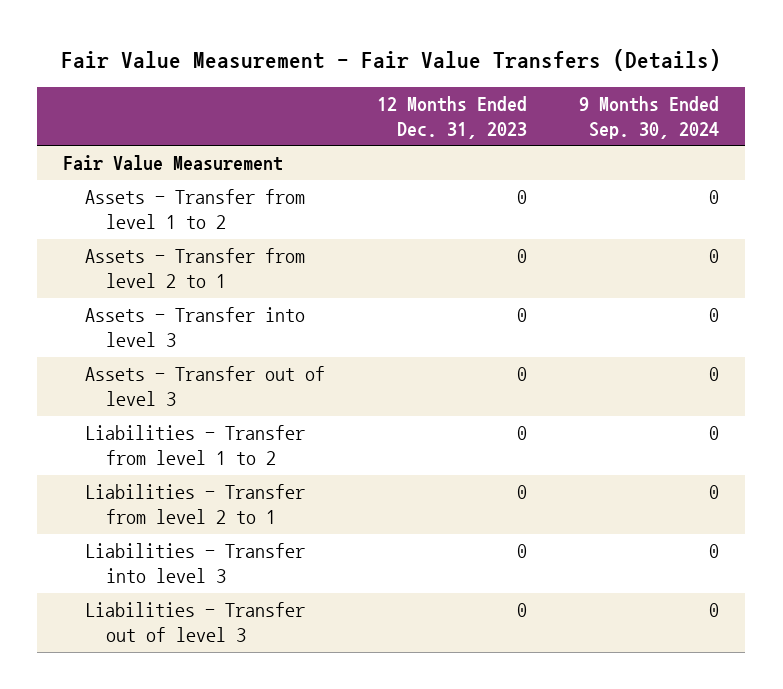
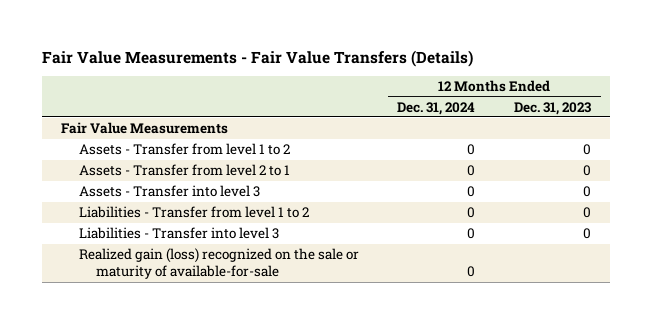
[61,49,722,72] Fair Value Measurement - Fair Value Transfers (Details) -> [41,49,473,67] Fair Value Measurements - Fair Value Transfers (Details)
[579,95,720,139] 9 Months Ended Sep. 30, 2024 -> none
none -> [397,101,476,115] Dec. 31, 2024
[63,154,284,171] Fair Value Measurement -> [61,122,229,135] Fair Value Measurements
[84,365,325,407] Assets - Transfer out of level 3 -> none
[84,483,305,525] Liabilities - Transfer from level 2 to 1 -> none
[84,601,305,643] Liabilities - Transfer out of level 3 -> none
none -> [78,248,359,280] Realized gain (loss) recognized on the sale or maturity of available-for-sale

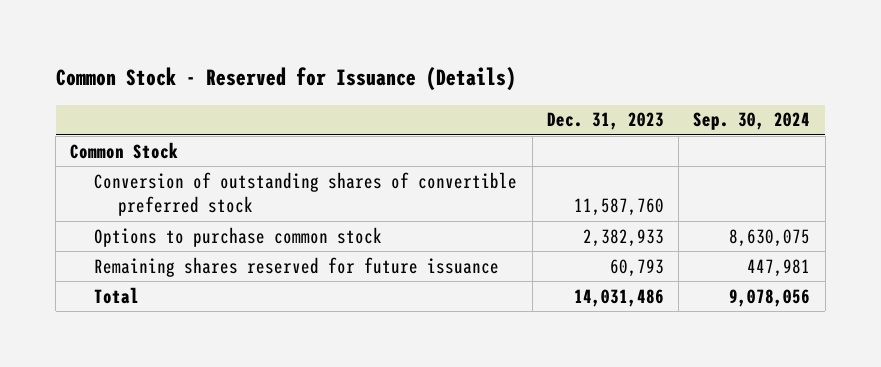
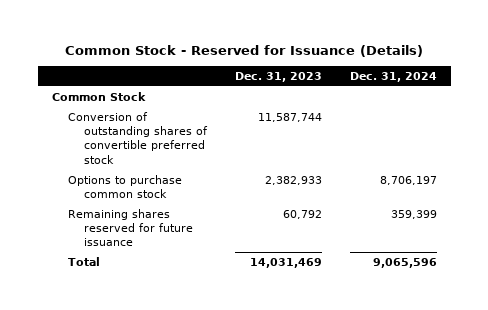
[693,112,811,131] Sep. 30, 2024 -> none
none -> [349,71,437,82] Dec. 31, 2024
[573,198,664,217] 11,587,760 -> [257,113,322,123] 11,587,744
[609,258,664,277] 60,793 -> [282,210,322,220] 60,792
[573,288,664,307] 14,031,486 -> [249,258,322,269] 14,031,469

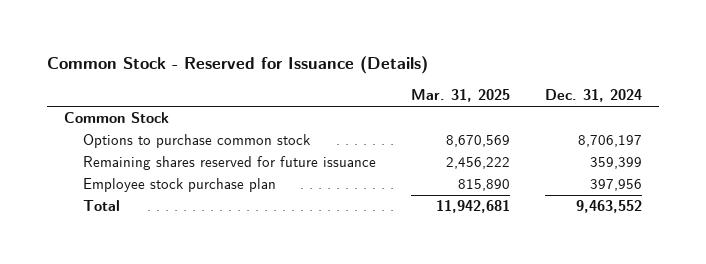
[234,71,322,82] Dec. 31, 2023 -> none
none -> [411,89,511,103] Mar. 31, 2025
[67,112,208,164] Conversion of outstanding shares of convertible preferred stock -> none
none -> [83,178,277,193] Employee stock purchase plan
[372,258,437,269] 9,065,596 -> [575,200,642,214] 9,463,552

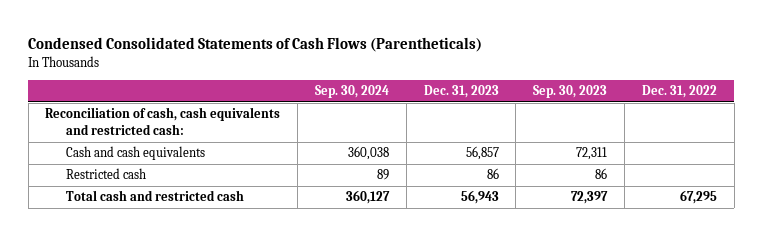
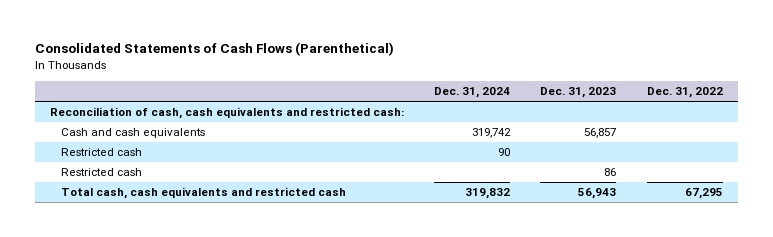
[28,36,483,52] Condensed Consolidated Statements of Cash Flows (Parentheticals) -> [35,42,395,57] Consolidated Statements of Cash Flows (Parenthetical)
[315,85,390,99] Sep. 30, 2024 -> none
[533,85,608,99] Sep. 30, 2023 -> none
none -> [434,87,511,99] Dec. 31, 2024
none -> [60,148,142,157] Restricted cash
[66,190,245,202] Total cash and restricted cash -> [60,187,346,200] Total cash, cash equivalents and restricted cash

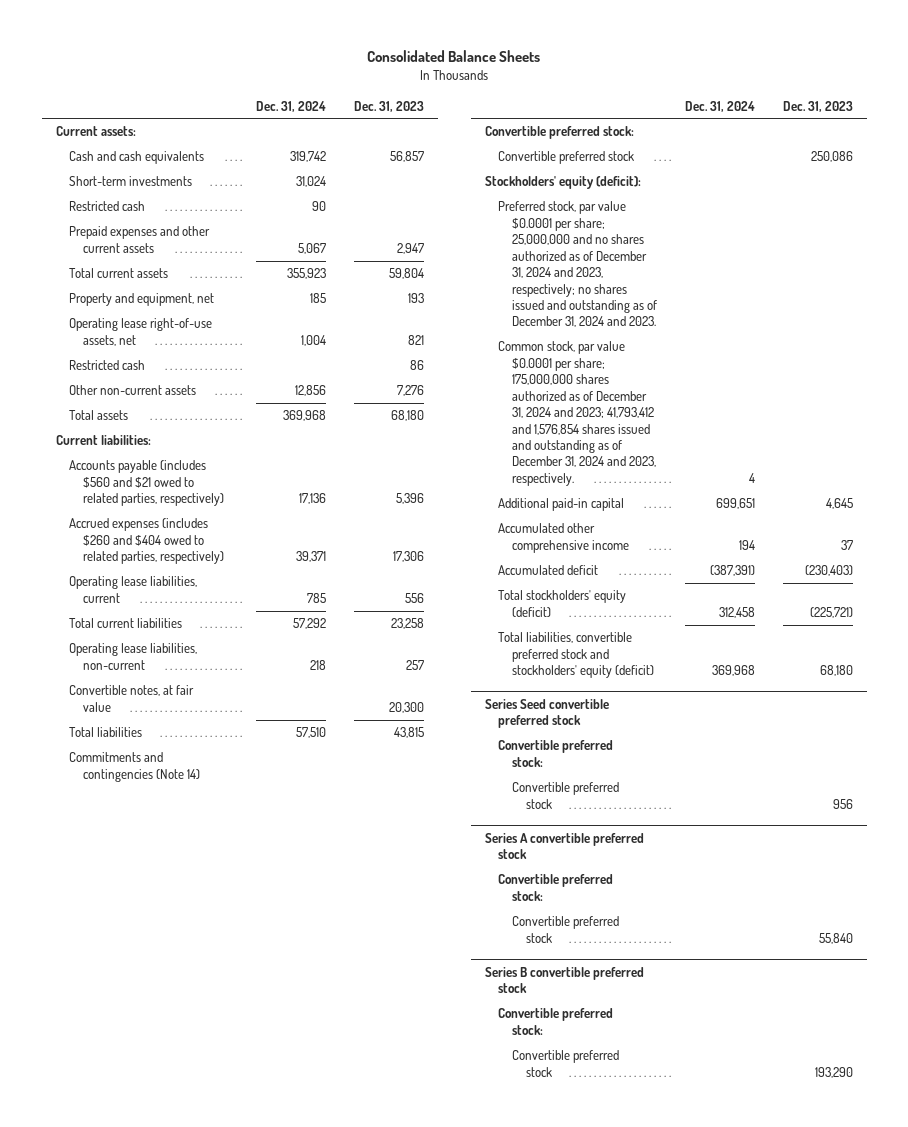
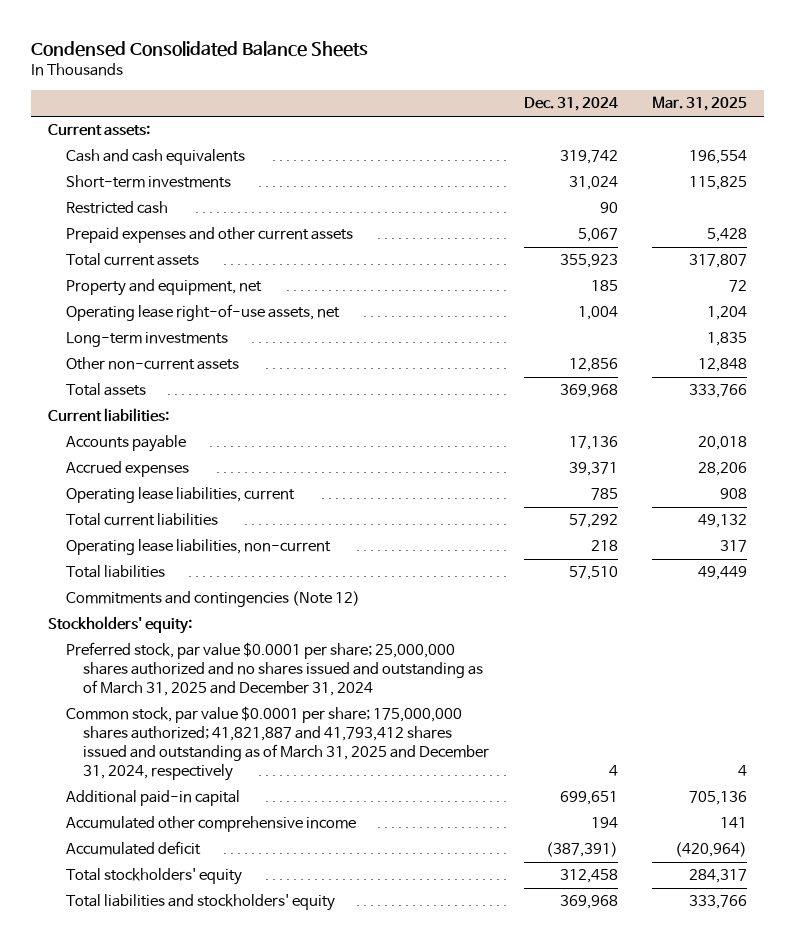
[367,50,541,63] Consolidated Balance Sheets -> [31,40,369,57] Condensed Consolidated Balance Sheets
[353,100,424,112] Dec. 31, 2023 -> none
none -> [652,96,748,112] Mar. 31, 2025
[69,360,146,371] Restricted cash -> none
none -> [65,332,228,348] Long-term investments
[69,460,224,507] Accounts payable (includes $560 and $21 owed to related parties, respectively) -> [65,435,186,453] Accounts payable
[69,518,224,565] Accrued expenses (includes $260 and $404 owed to related parties, respectively) -> [65,461,189,478] Accrued expenses
[69,685,195,712] Convertible notes, at fair value -> none
[484,126,634,140] Convertible preferred stock: -> none
[498,151,635,165] Convertible preferred stock -> none
[69,752,200,782] Commitments and contingencies (Note 14) -> [65,591,360,608] Commitments and contingencies (Note 12)
[484,176,641,190] Stockholders' equity (deficit): -> [48,616,193,635] Stockholders' equity:
[498,201,658,328] Preferred stock, par value $0.0001 per share; 25,000,000 and no shares authorized as of December 31, 2024 and 2023, respectively; no shares issued and outstanding as of December 31, 2024 and 2023. -> [65,642,484,697] Preferred stock, par value $0.0001 per share; 25,000,000 shares authorized and no shares issued and outstanding as of March 31, 2025 and December 31, 2024
[498,341,657,486] Common stock, par value $0.0001 per share; 175,000,000 shares authorized as of December 31, 2024 and 2023; 41,793,412 and 1,576,854 shares issued and outstanding as of December 31, 2024 and 2023, respectively. -> [65,706,490,782] Common stock, par value $0.0001 per share; 175,000,000 shares authorized; 41,821,887 and 41,793,412 shares issued and outstanding as of March 31, 2025 and December 31, 2024, respectively
[484,698,609,729] Series Seed convertible preferred stock -> none
[498,740,614,767] Convertible preferred stock: -> none
[512,782,620,809] Convertible preferred stock -> none
[484,832,644,860] Series A convertible preferred stock -> none
[498,874,614,901] Convertible preferred stock: -> none
[512,916,620,943] Convertible preferred stock -> none
[484,966,644,994] Series B convertible preferred stock -> none
[498,1008,614,1035] Convertible preferred stock: -> none
[512,1050,620,1077] Convertible preferred stock -> none
[498,590,627,617] Total stockholders' equity (deficit) -> [65,868,242,886] Total stockholders' equity
[498,632,655,679] Total liabilities, convertible preferred stock and stockholders' equity (deficit) -> [65,894,335,912] Total liabilities and stockholders' equity

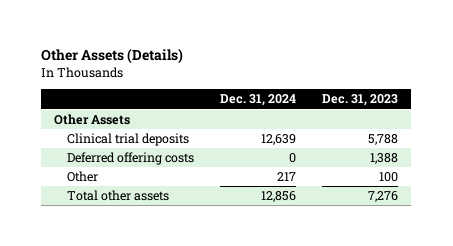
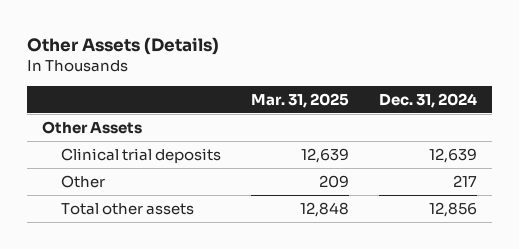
[322,94,399,107] Dec. 31, 2023 -> none
none -> [250,92,349,108] Mar. 31, 2025
[67,152,195,166] Deferred offering costs -> none

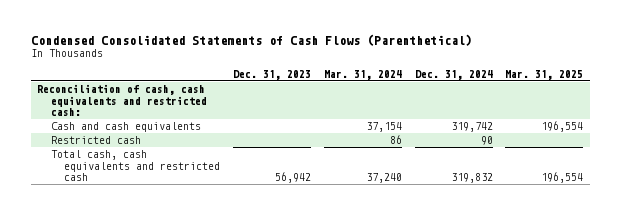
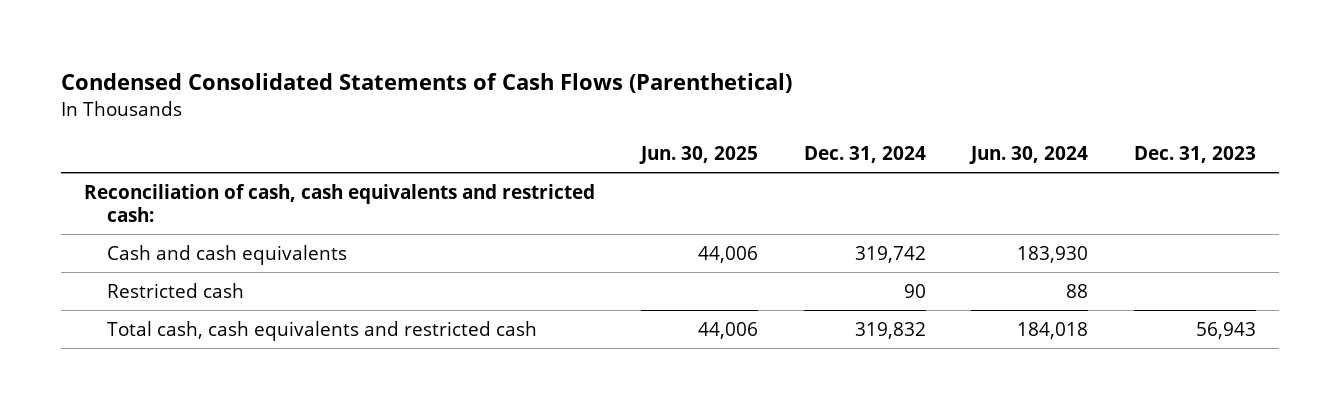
[323,69,402,80] Mar. 31, 2024 -> none
[505,69,584,80] Mar. 31, 2025 -> none
none -> [638,146,758,165] Jun. 30, 2025
none -> [969,146,1089,165] Jun. 30, 2024
[275,172,312,184] 56,942 -> [1196,321,1257,339] 56,943

